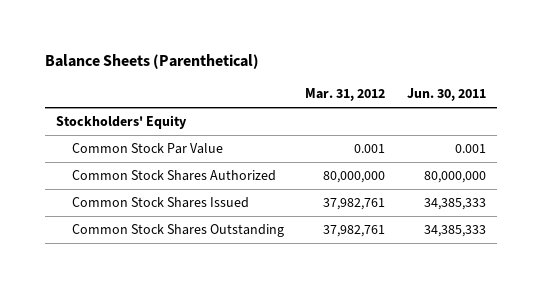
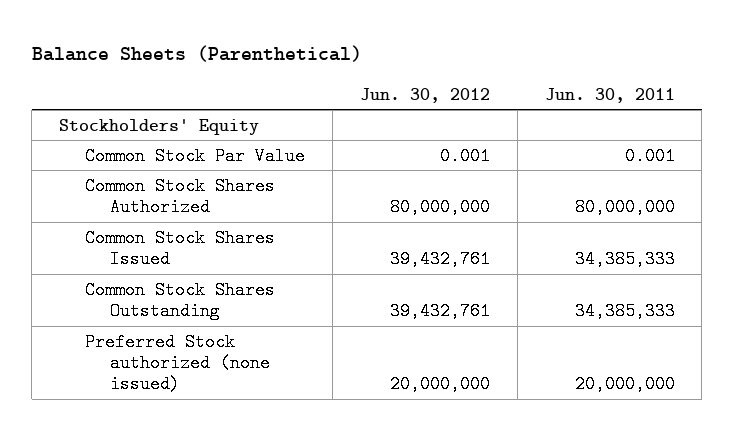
[305,88,386,102] Mar. 31, 2012 -> none
none -> [359,87,490,103] Jun. 30, 2012
none -> [84,332,271,394] Preferred Stock authorized (none issued)

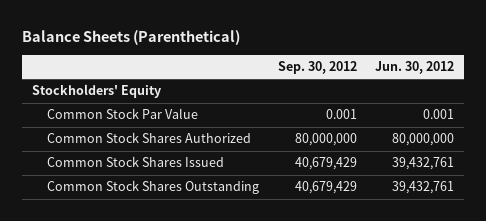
[544,87,675,103] Jun. 30, 2011 -> none
none -> [277,60,357,74] Sep. 30, 2012
[84,332,271,394] Preferred Stock authorized (none issued) -> none

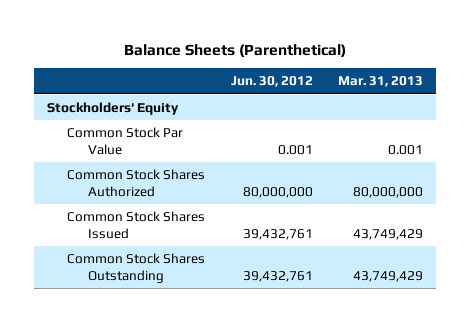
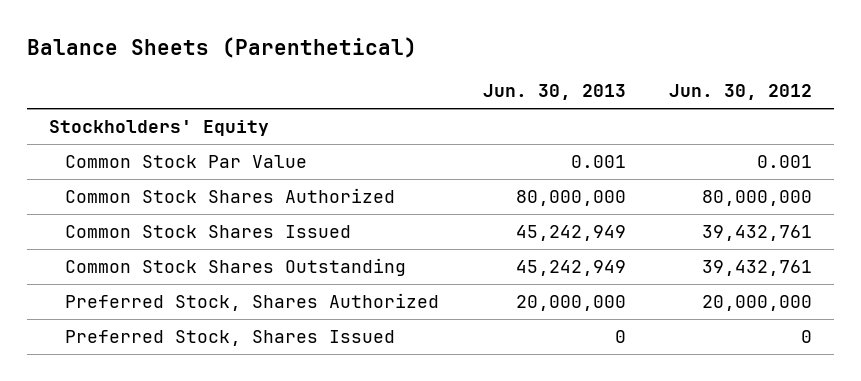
[338,76,424,88] Mar. 31, 2013 -> none
none -> [482,84,626,101] Jun. 30, 2013
none -> [65,293,440,312] Preferred Stock, Shares Authorized
none -> [65,330,396,347] Preferred Stock, Shares Issued

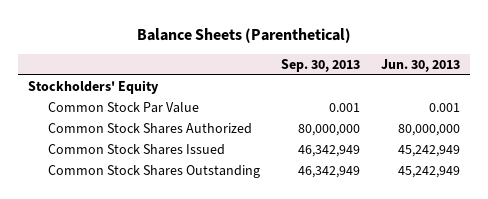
[669,84,813,101] Jun. 30, 2012 -> none
none -> [280,59,360,73] Sep. 30, 2013
[65,293,440,312] Preferred Stock, Shares Authorized -> none
[65,330,396,347] Preferred Stock, Shares Issued -> none

